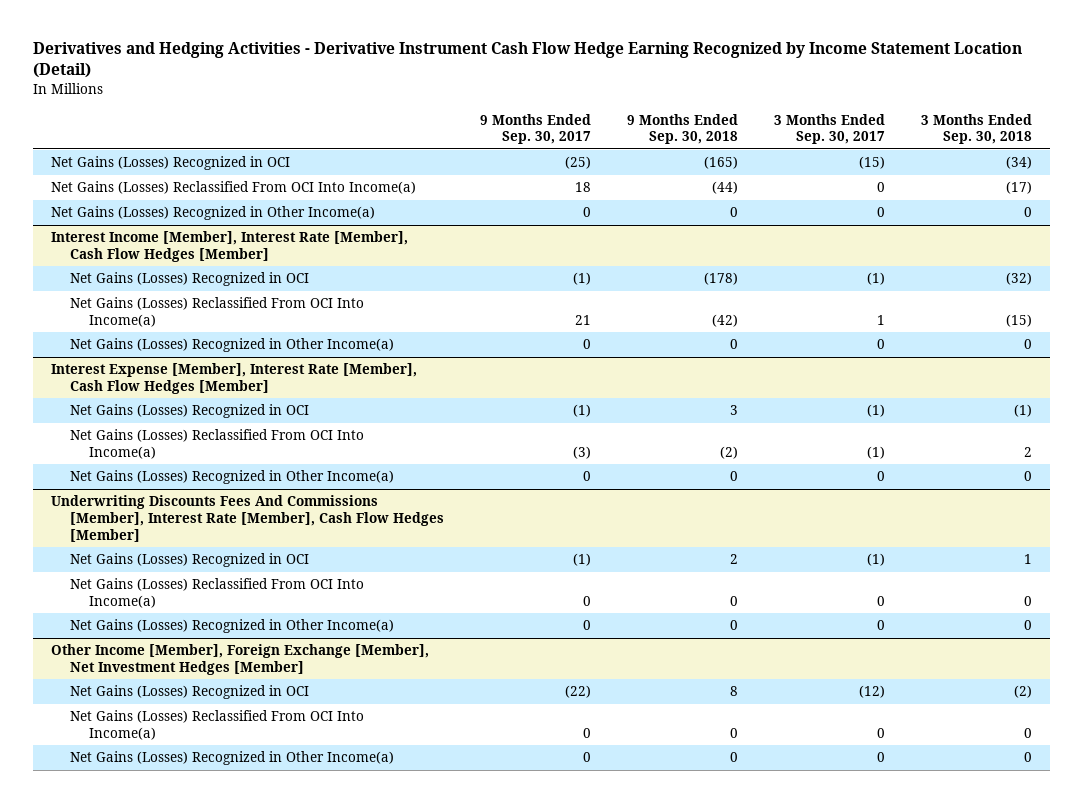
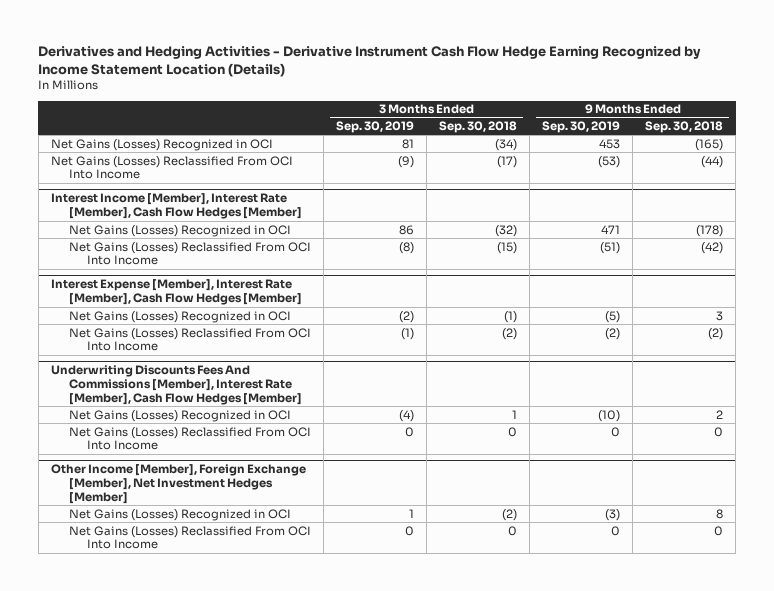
[32,42,1022,79] Derivatives and Hedging Activities - Derivative Instrument Cash Flow Hedge Earning Recognized by Income Statement Location (Detail) -> [38,45,702,77] Derivatives and Hedging Activities - Derivative Instrument Cash Flow Hedge Earning Recognized by Income Statement Location (Details)
[479,113,591,145] 9 Months Ended Sep. 30, 2017 -> none
[774,113,886,145] 3 Months Ended Sep. 30, 2017 -> none
none -> [336,121,415,134] Sep. 30, 2019
none -> [542,121,621,134] Sep. 30, 2019
[51,206,376,221] Net Gains (Losses) Recognized in Other Income(a) -> none
[51,181,417,195] Net Gains (Losses) Reclassified From OCI Into Income(a) -> [50,155,293,180] Net Gains (Losses) Reclassified From OCI Into Income
[69,338,394,353] Net Gains (Losses) Recognized in Other Income(a) -> none
[69,297,364,328] Net Gains (Losses) Reclassified From OCI Into Income(a) -> [69,241,312,266] Net Gains (Losses) Reclassified From OCI Into Income
[69,470,394,485] Net Gains (Losses) Recognized in Other Income(a) -> none
[69,429,364,460] Net Gains (Losses) Reclassified From OCI Into Income(a) -> [69,327,312,352] Net Gains (Losses) Reclassified From OCI Into Income
[1024,447,1033,458] 2 -> [502,327,518,340] (2)
[69,619,394,634] Net Gains (Losses) Recognized in Other Income(a) -> none
[69,578,364,609] Net Gains (Losses) Reclassified From OCI Into Income(a) -> [69,426,312,451] Net Gains (Losses) Reclassified From OCI Into Income
[69,751,394,766] Net Gains (Losses) Recognized in Other Income(a) -> none
[69,710,364,741] Net Gains (Losses) Reclassified From OCI Into Income(a) -> [69,525,312,550] Net Gains (Losses) Reclassified From OCI Into Income

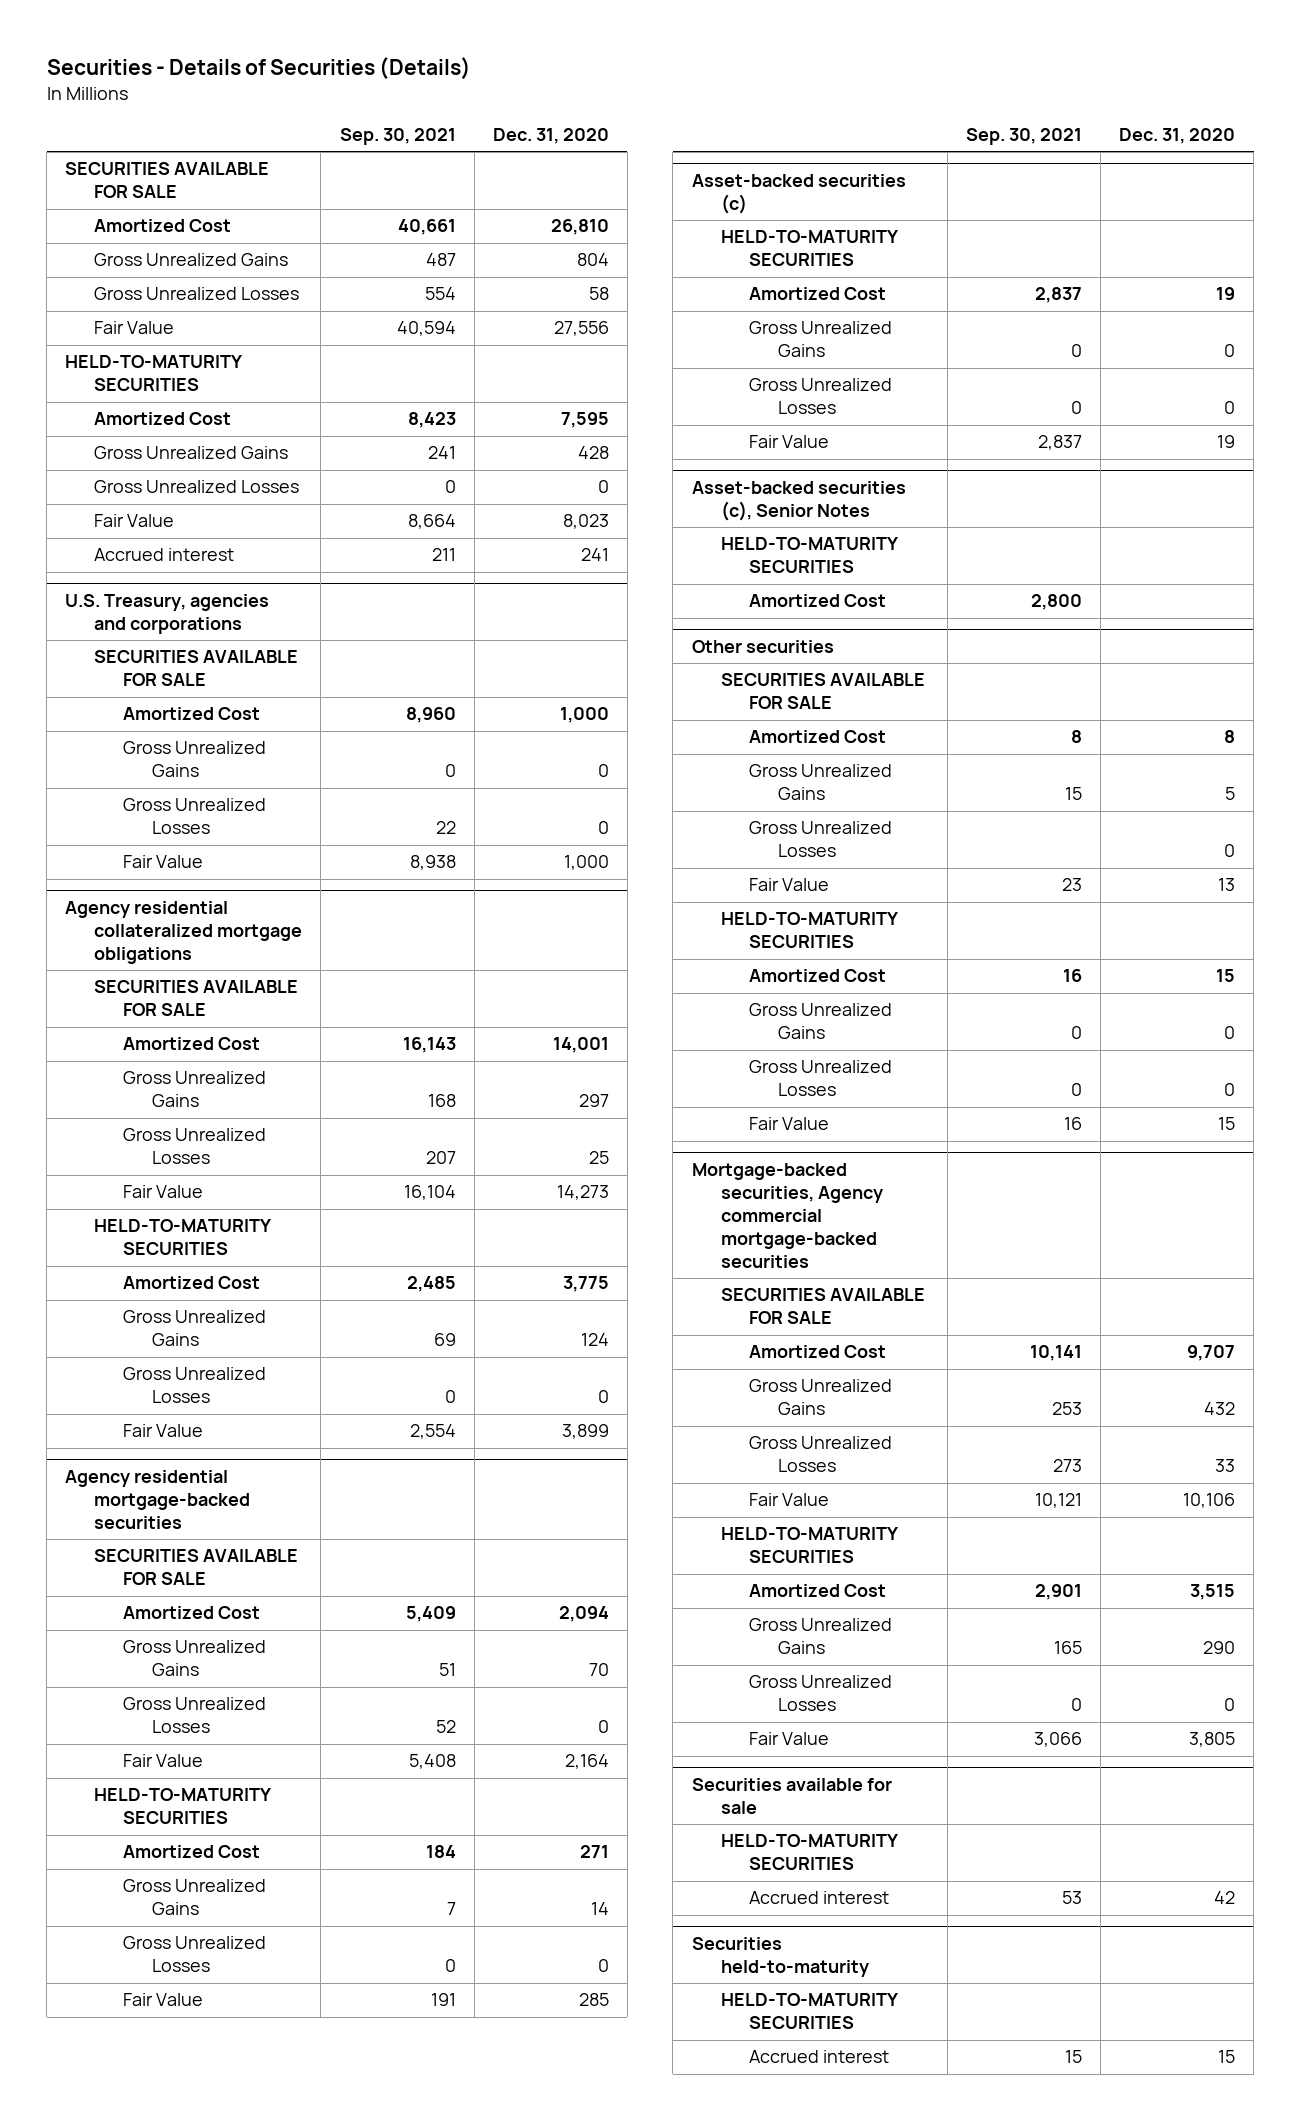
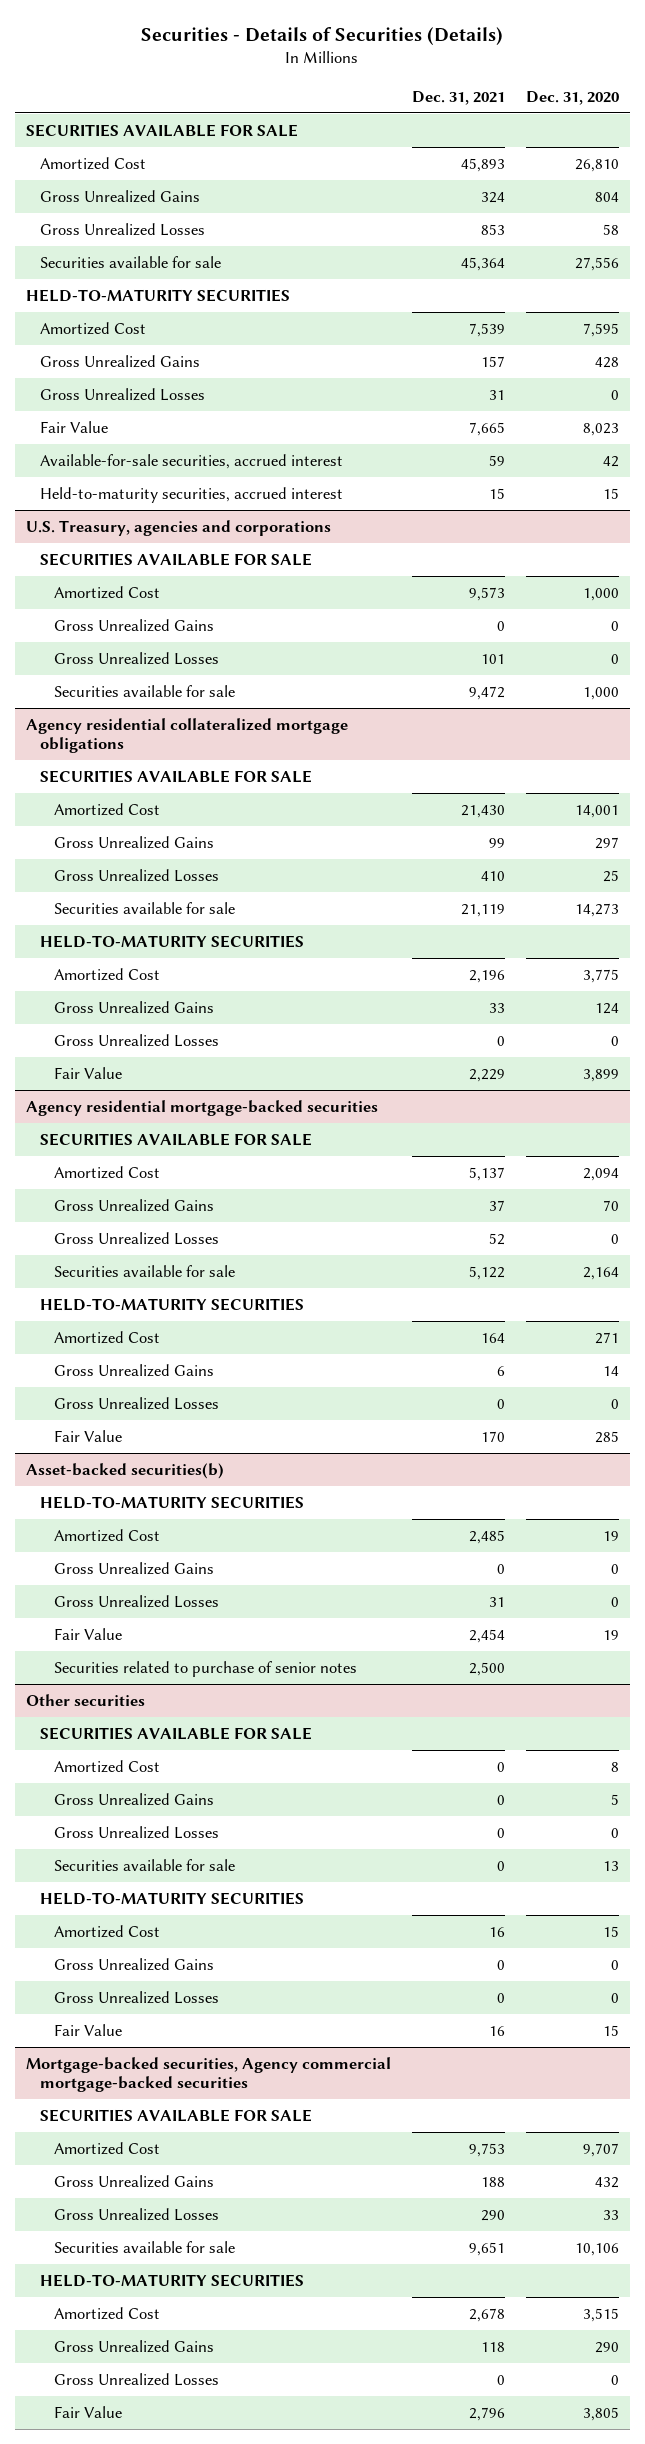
[339,128,456,146] Sep. 30, 2021 -> none
none -> [411,90,505,105] Dec. 31, 2021
[94,321,175,335] Fair Value -> [39,255,221,268] Securities available for sale
[94,548,235,562] Accrued interest -> none
none -> [39,453,343,469] Available-for-sale securities, accrued interest
none -> [39,486,343,503] Held-to-maturity securities, accrued interest
[123,855,204,869] Fair Value -> [53,684,235,697] Securities available for sale
[123,1185,204,1199] Fair Value -> [53,901,235,914] Securities available for sale
[123,1754,204,1768] Fair Value -> [53,1264,235,1277] Securities available for sale
[691,173,906,215] Asset-backed securities (c) -> [25,1462,224,1479] Asset-backed securities(b)
[691,480,906,522] Asset-backed securities (c), Senior Notes -> none
[720,537,898,574] HELD-TO-MATURITY SECURITIES -> none
[749,594,887,608] Amortized Cost -> none
none -> [53,1660,357,1677] Securities related to purchase of senior notes
[749,878,830,892] Fair Value -> [53,1858,235,1871] Securities available for sale
[749,1493,830,1507] Fair Value -> [53,2240,235,2253] Securities available for sale
[691,1777,892,1815] Securities available for sale -> none
[720,1834,898,1871] HELD-TO-MATURITY SECURITIES -> none
[749,1891,890,1905] Accrued interest -> none
[691,1936,869,1978] Securities held-to-maturity -> none
[720,1993,898,2030] HELD-TO-MATURITY SECURITIES -> none
[749,2050,890,2064] Accrued interest -> none

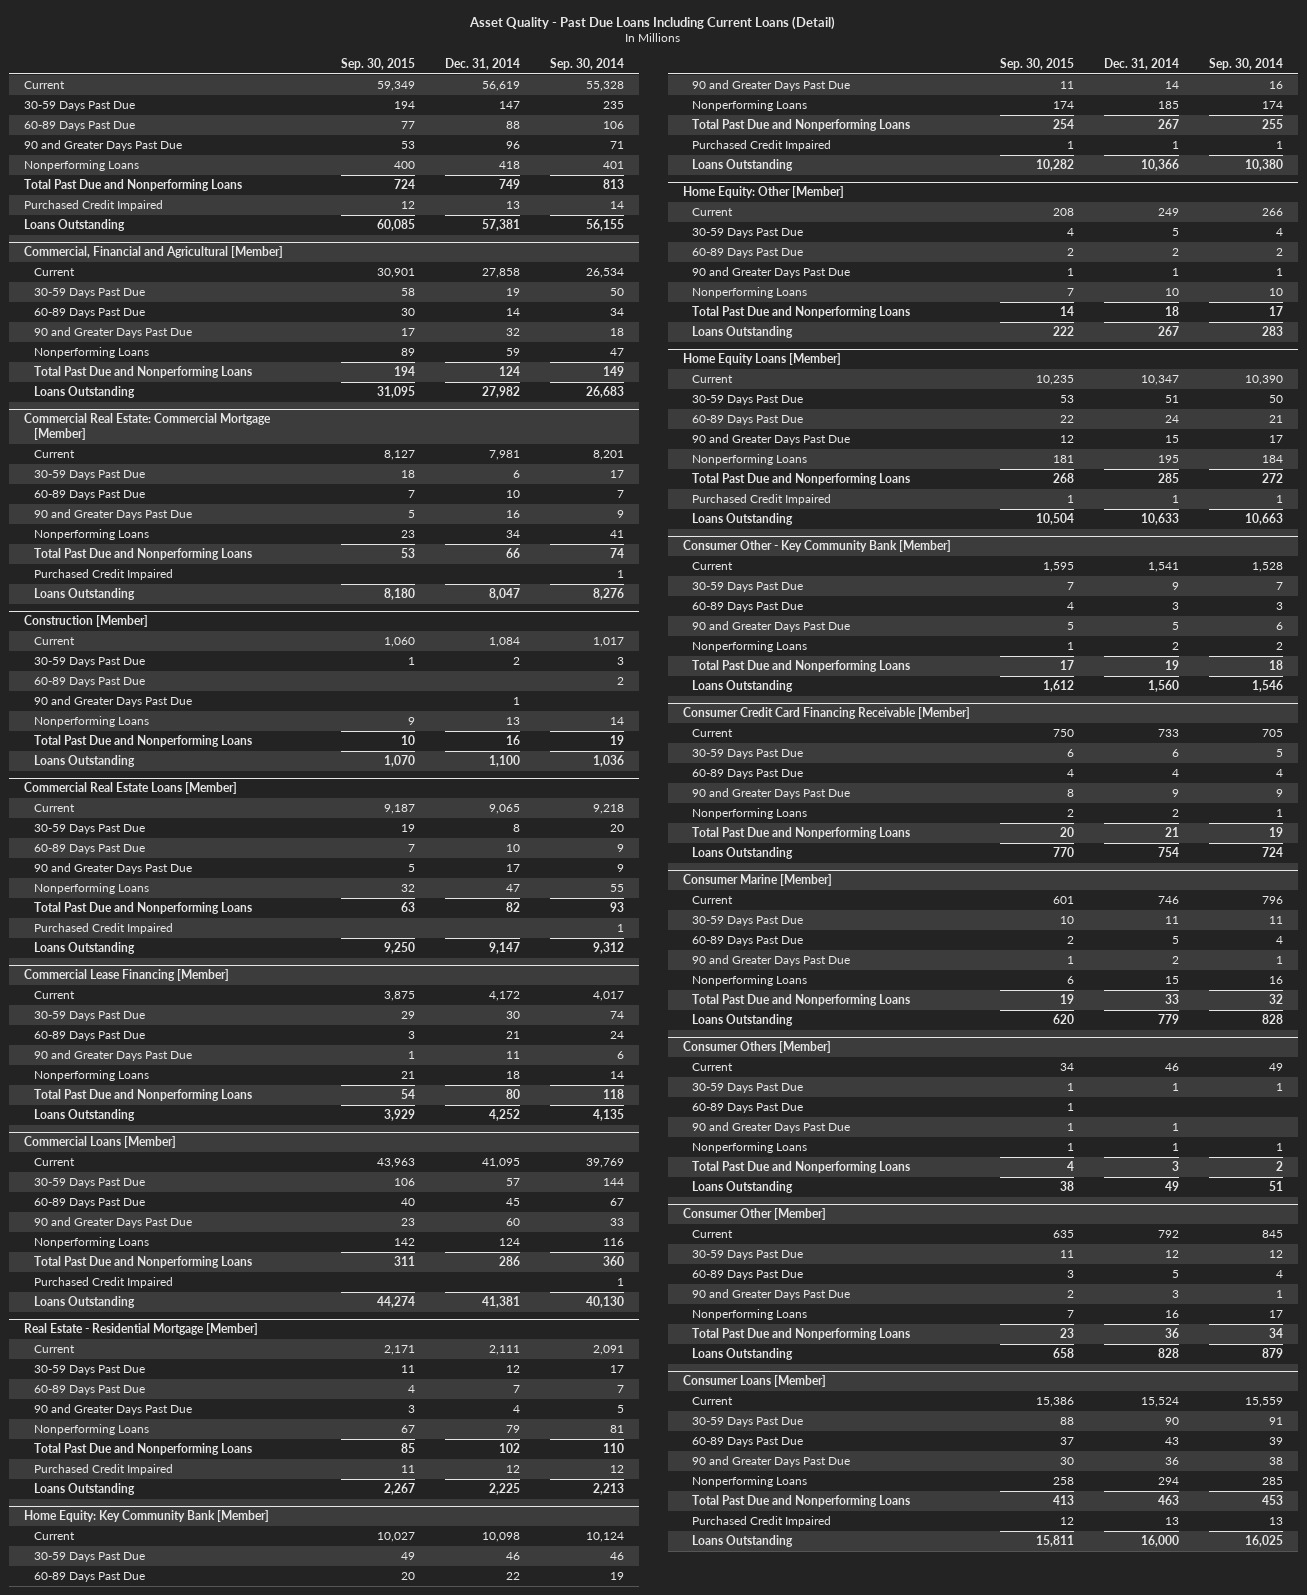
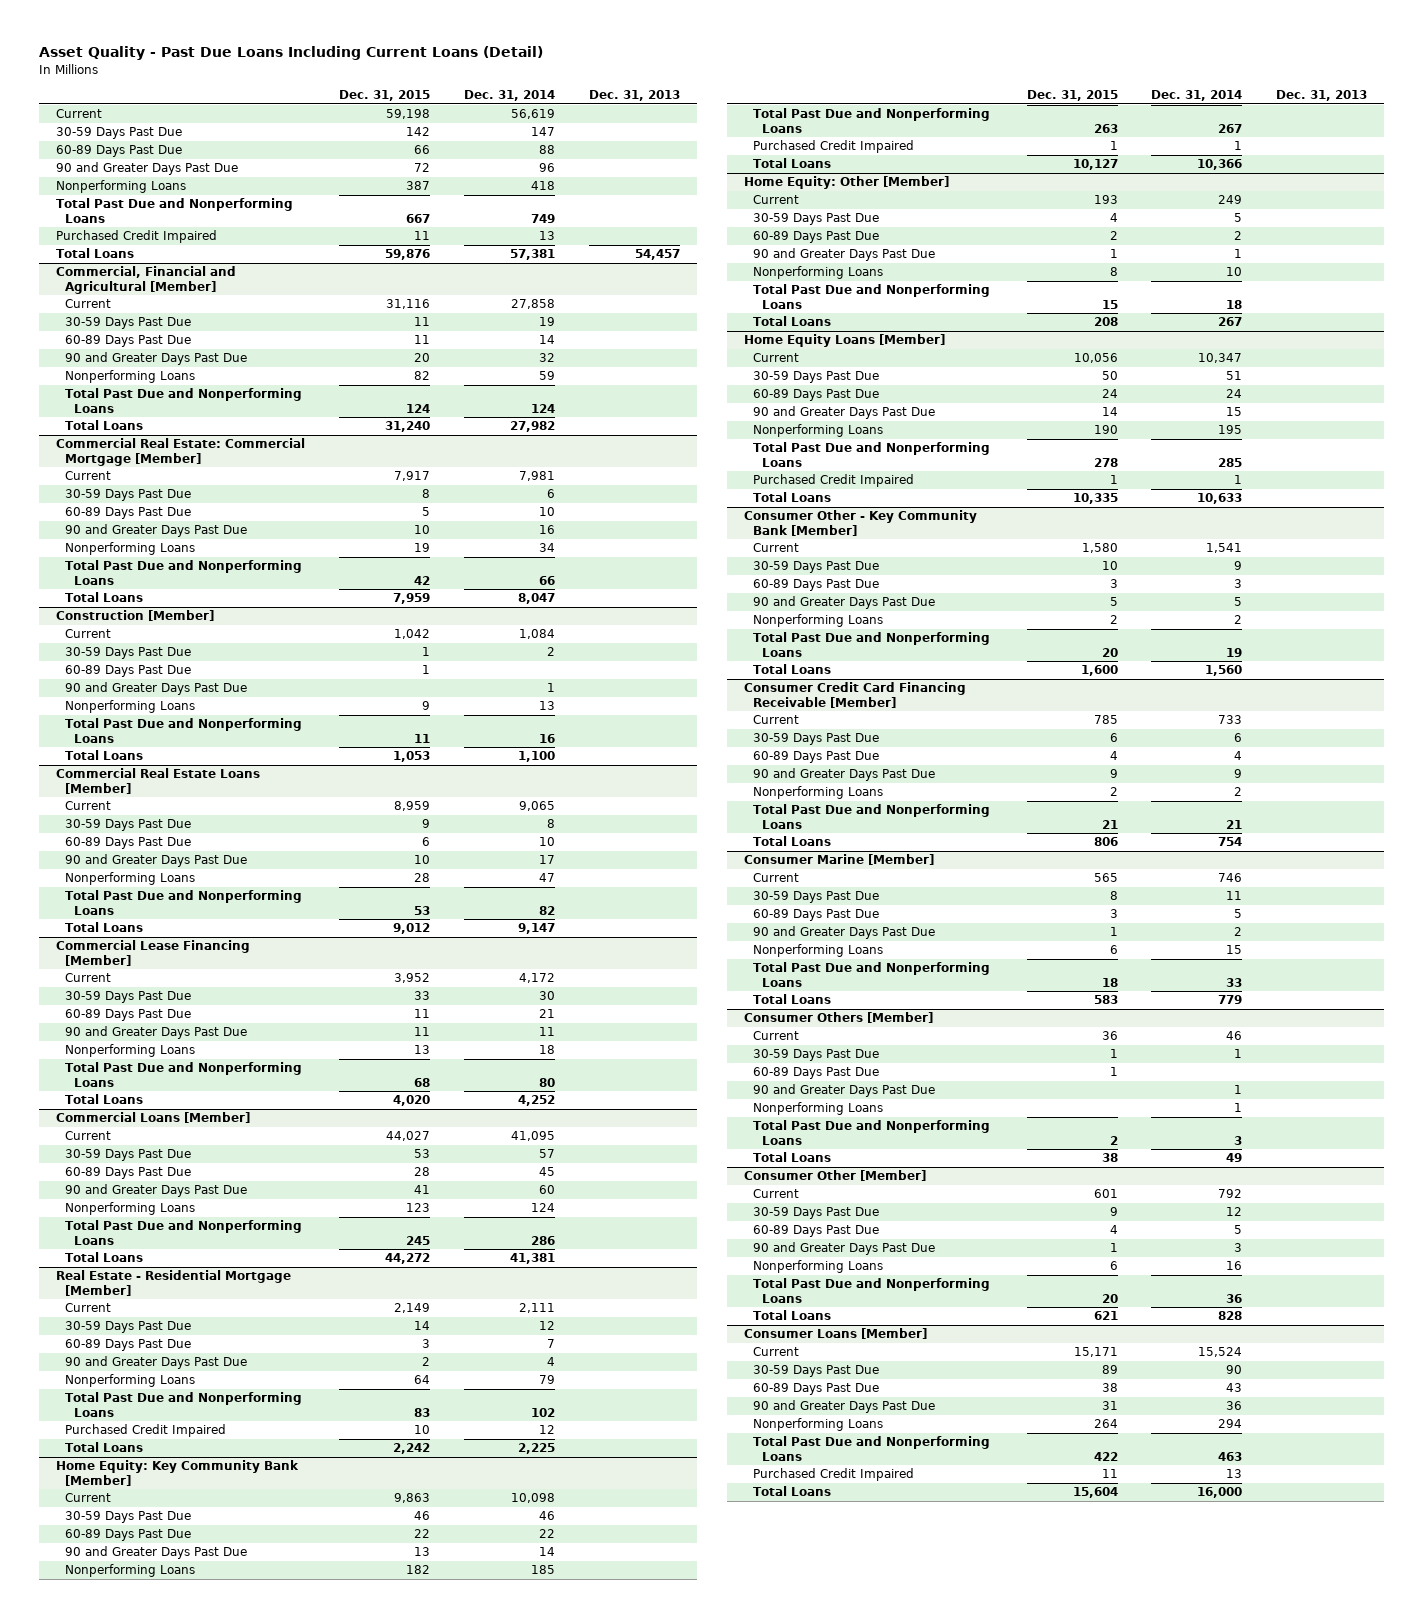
[341,57,416,70] Sep. 30, 2015 -> none
[550,57,625,70] Sep. 30, 2014 -> none
none -> [338,90,430,102] Dec. 31, 2015
none -> [588,90,680,102] Dec. 31, 2013
[24,218,126,231] Loans Outstanding -> [55,248,134,259] Total Loans
[33,385,135,398] Loans Outstanding -> [64,420,143,431] Total Loans
[33,568,173,580] Purchased Credit Impaired -> none
[33,587,135,600] Loans Outstanding -> [64,592,143,603] Total Loans
[33,754,135,767] Loans Outstanding -> [64,750,143,761] Total Loans
[33,922,173,934] Purchased Credit Impaired -> none
[33,941,135,954] Loans Outstanding -> [64,922,143,933] Total Loans
[33,1108,135,1121] Loans Outstanding -> [64,1094,143,1105] Total Loans
[33,1276,173,1288] Purchased Credit Impaired -> none
[33,1295,135,1308] Loans Outstanding -> [64,1252,143,1263] Total Loans
[33,1482,135,1495] Loans Outstanding -> [64,1442,143,1453] Total Loans
[692,158,794,171] Loans Outstanding -> [752,158,831,169] Total Loans
[692,325,794,338] Loans Outstanding -> [752,316,831,327] Total Loans
[692,512,794,525] Loans Outstanding -> [752,492,831,503] Total Loans
[692,679,794,692] Loans Outstanding -> [752,664,831,675] Total Loans
[692,846,794,859] Loans Outstanding -> [752,836,831,847] Total Loans
[692,1013,794,1026] Loans Outstanding -> [752,994,831,1005] Total Loans
[692,1180,794,1193] Loans Outstanding -> [752,1152,831,1163] Total Loans
[692,1347,794,1360] Loans Outstanding -> [752,1310,831,1321] Total Loans
[692,1534,794,1547] Loans Outstanding -> [752,1486,831,1497] Total Loans

